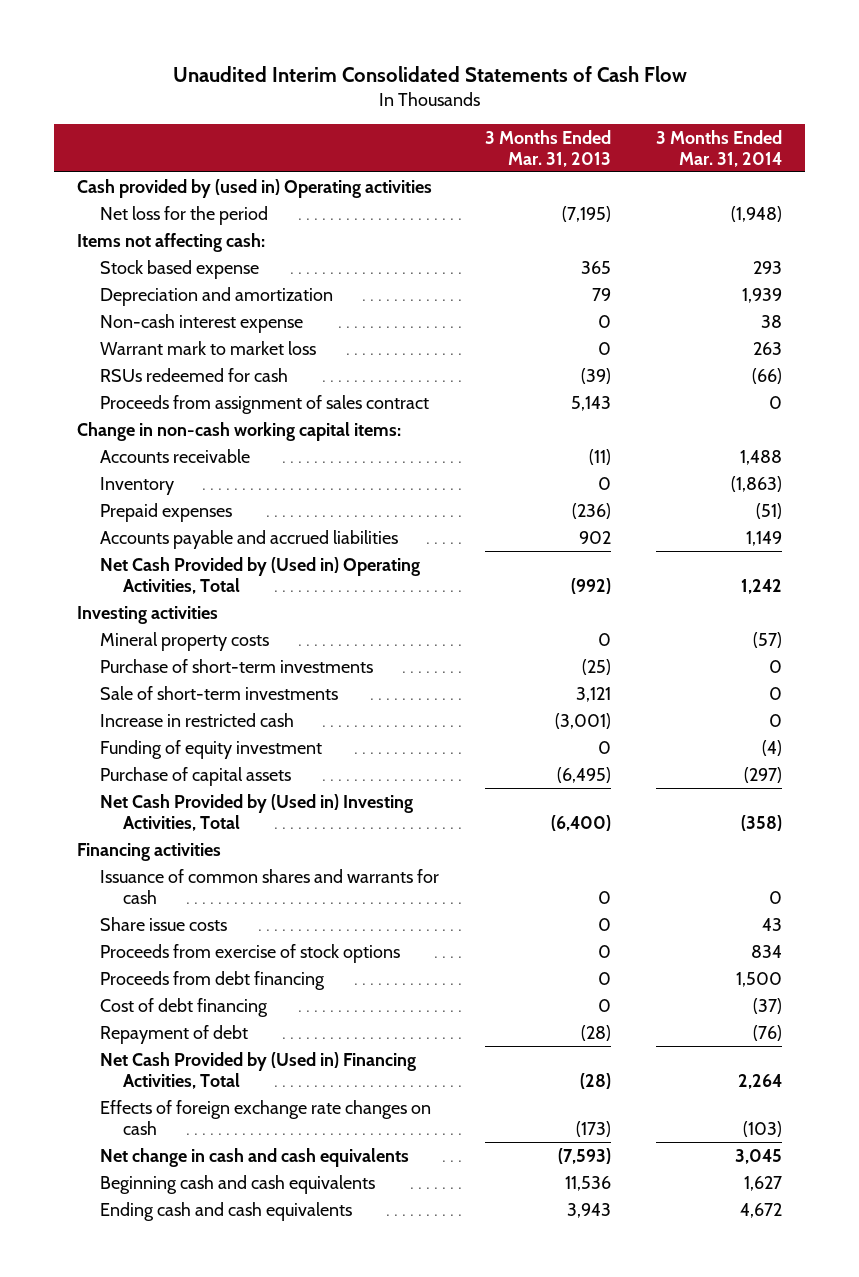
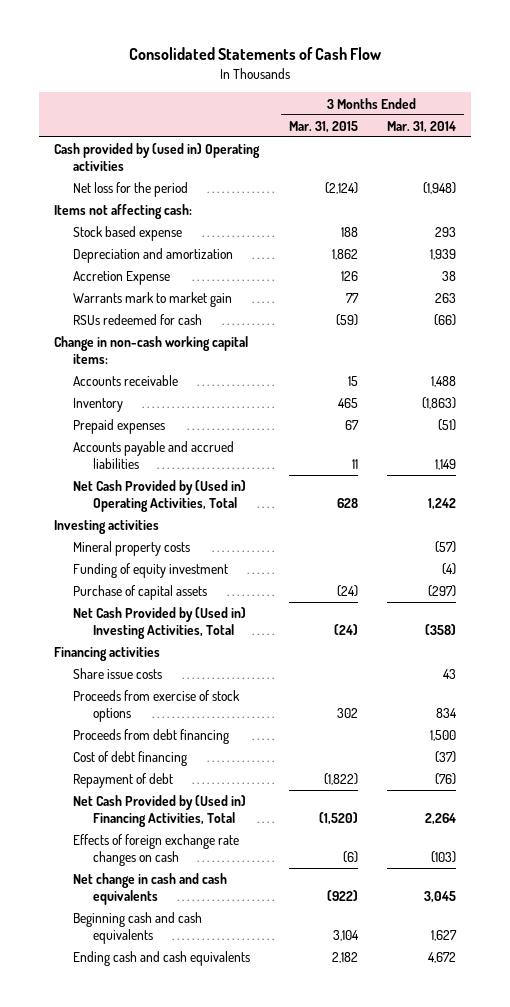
[172,65,687,82] Unaudited Interim Consolidated Statements of Cash Flow -> [129,47,382,61] Consolidated Statements of Cash Flow
[484,129,611,167] 3 Months Ended Mar. 31, 2013 -> none
none -> [288,120,358,133] Mar. 31, 2015
[100,313,304,333] Non-cash interest expense -> none
none -> [73,271,171,286] Accretion Expense
[100,340,317,355] Warrant mark to market loss -> [73,292,233,308] Warrants mark to market gain
[100,394,430,414] Proceeds from assignment of sales contract -> none
[100,658,374,673] Purchase of short-term investments -> none
[100,685,339,700] Sale of short-term investments -> none
[100,712,295,727] Increase in restricted cash -> none
[100,868,440,904] Issuance of common shares and warrants for cash -> none

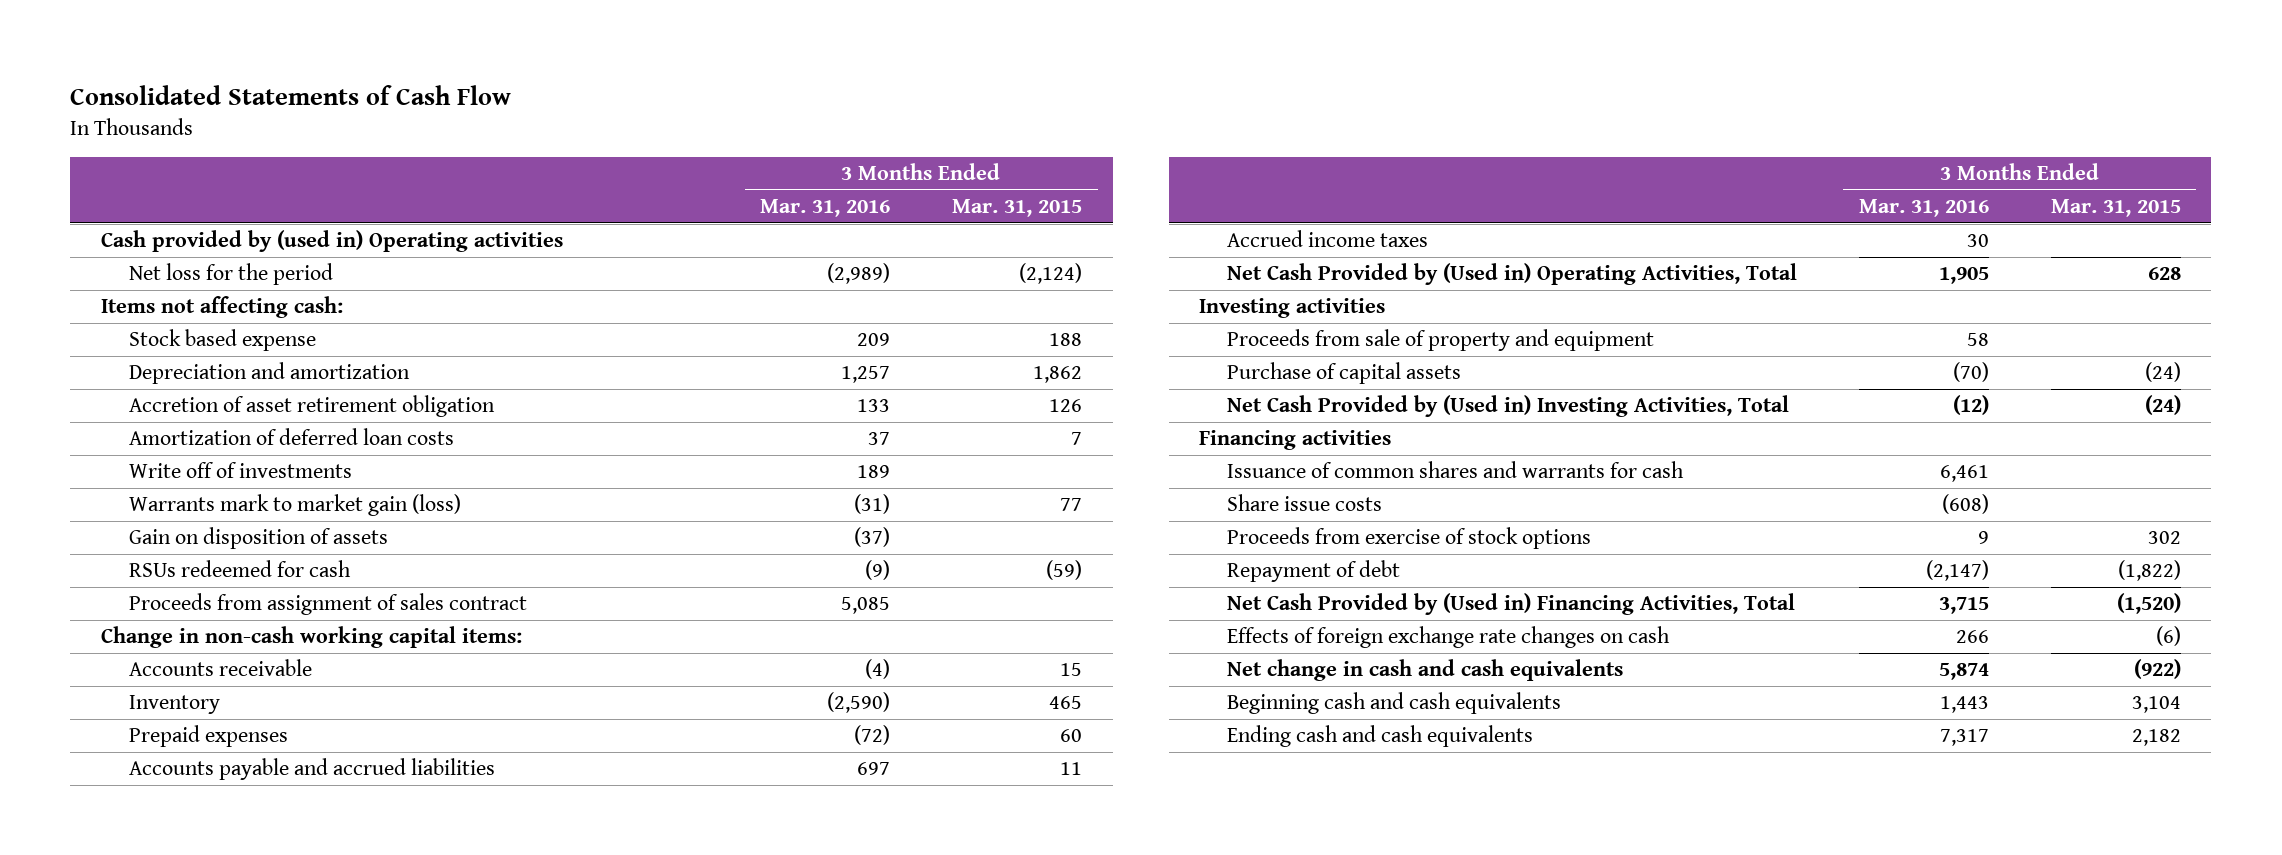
[387,120,457,133] Mar. 31, 2014 -> none
none -> [760,199,891,218] Mar. 31, 2016
[73,271,171,286] Accretion Expense -> [128,395,495,418] Accretion of asset retirement obligation
none -> [128,428,454,446] Amortization of deferred loan costs
none -> [128,462,352,479] Write off of investments
[73,292,233,308] Warrants mark to market gain -> [128,494,461,517] Warrants mark to market gain (loss)
none -> [128,527,388,550] Gain on disposition of assets
none -> [128,593,527,616] Proceeds from assignment of sales contract
[344,420,359,431] 67 -> [1060,729,1083,743] 60
none -> [1226,230,1428,248] Accrued income taxes
[73,541,191,557] Mineral property costs -> none
[73,563,229,579] Funding of equity investment -> none
none -> [1226,329,1654,352] Proceeds from sale of property and equipment
none -> [1226,461,1684,479] Issuance of common shares and warrants for cash
[73,729,230,745] Proceeds from debt financing -> none
[73,751,188,767] Cost of debt financing -> none

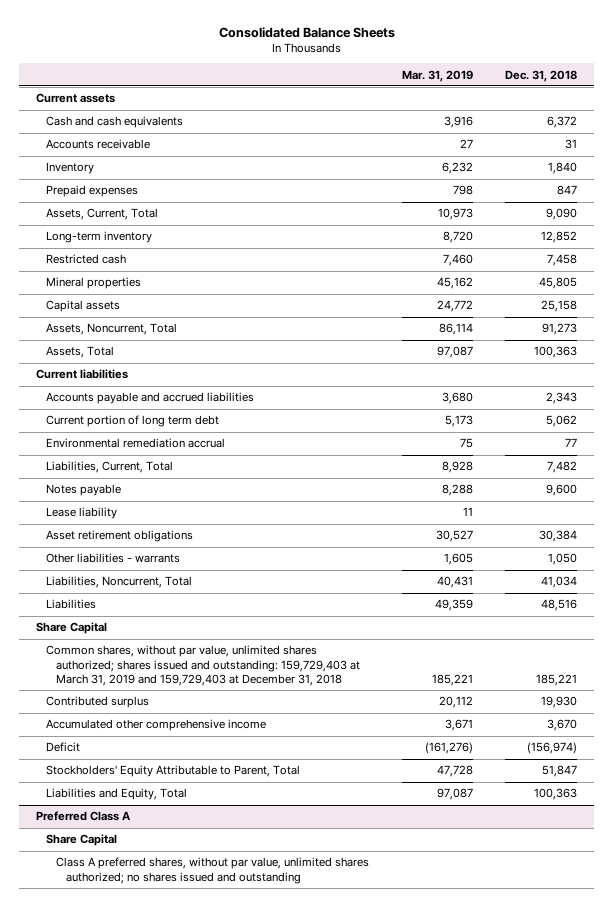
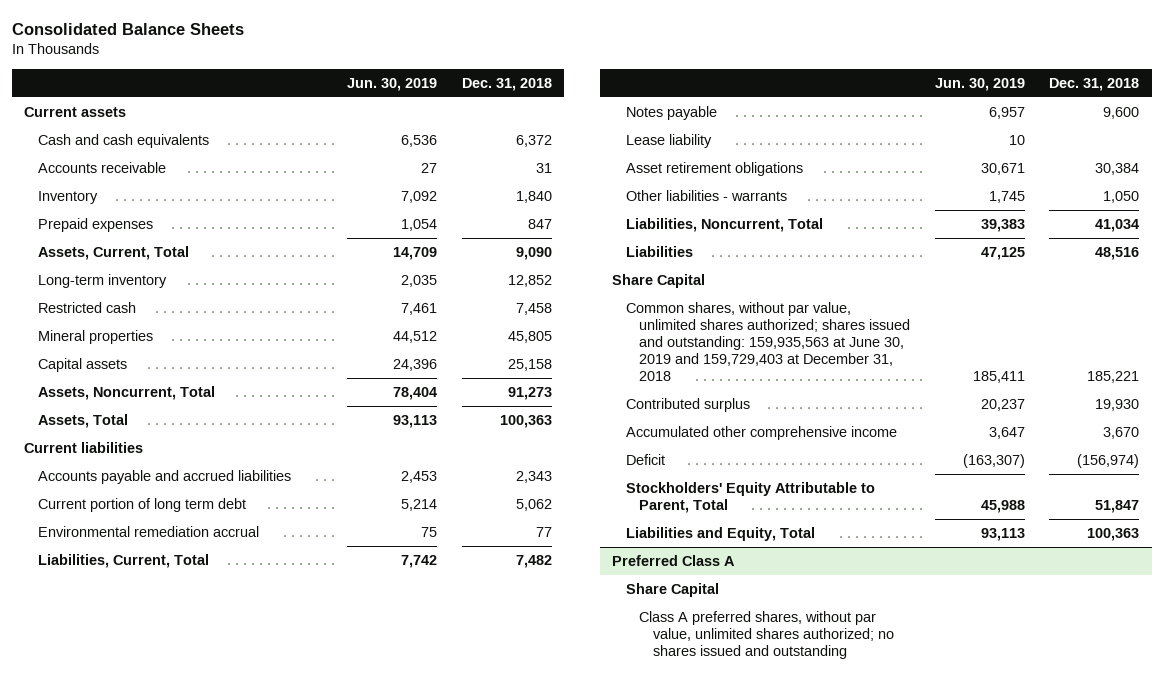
[401,69,473,82] Mar. 31, 2019 -> none
none -> [347,77,438,91] Jun. 30, 2019
[45,645,360,686] Common shares, without par value, unlimited shares authorized; shares issued and outstanding: 159,729,403 at March 31, 2019 and 159,729,403 at December 31, 2018 -> [625,302,911,382] Common shares, without par value, unlimited shares authorized; shares issued and outstanding: 159,935,563 at June 30, 2019 and 159,729,403 at December 31, 2018

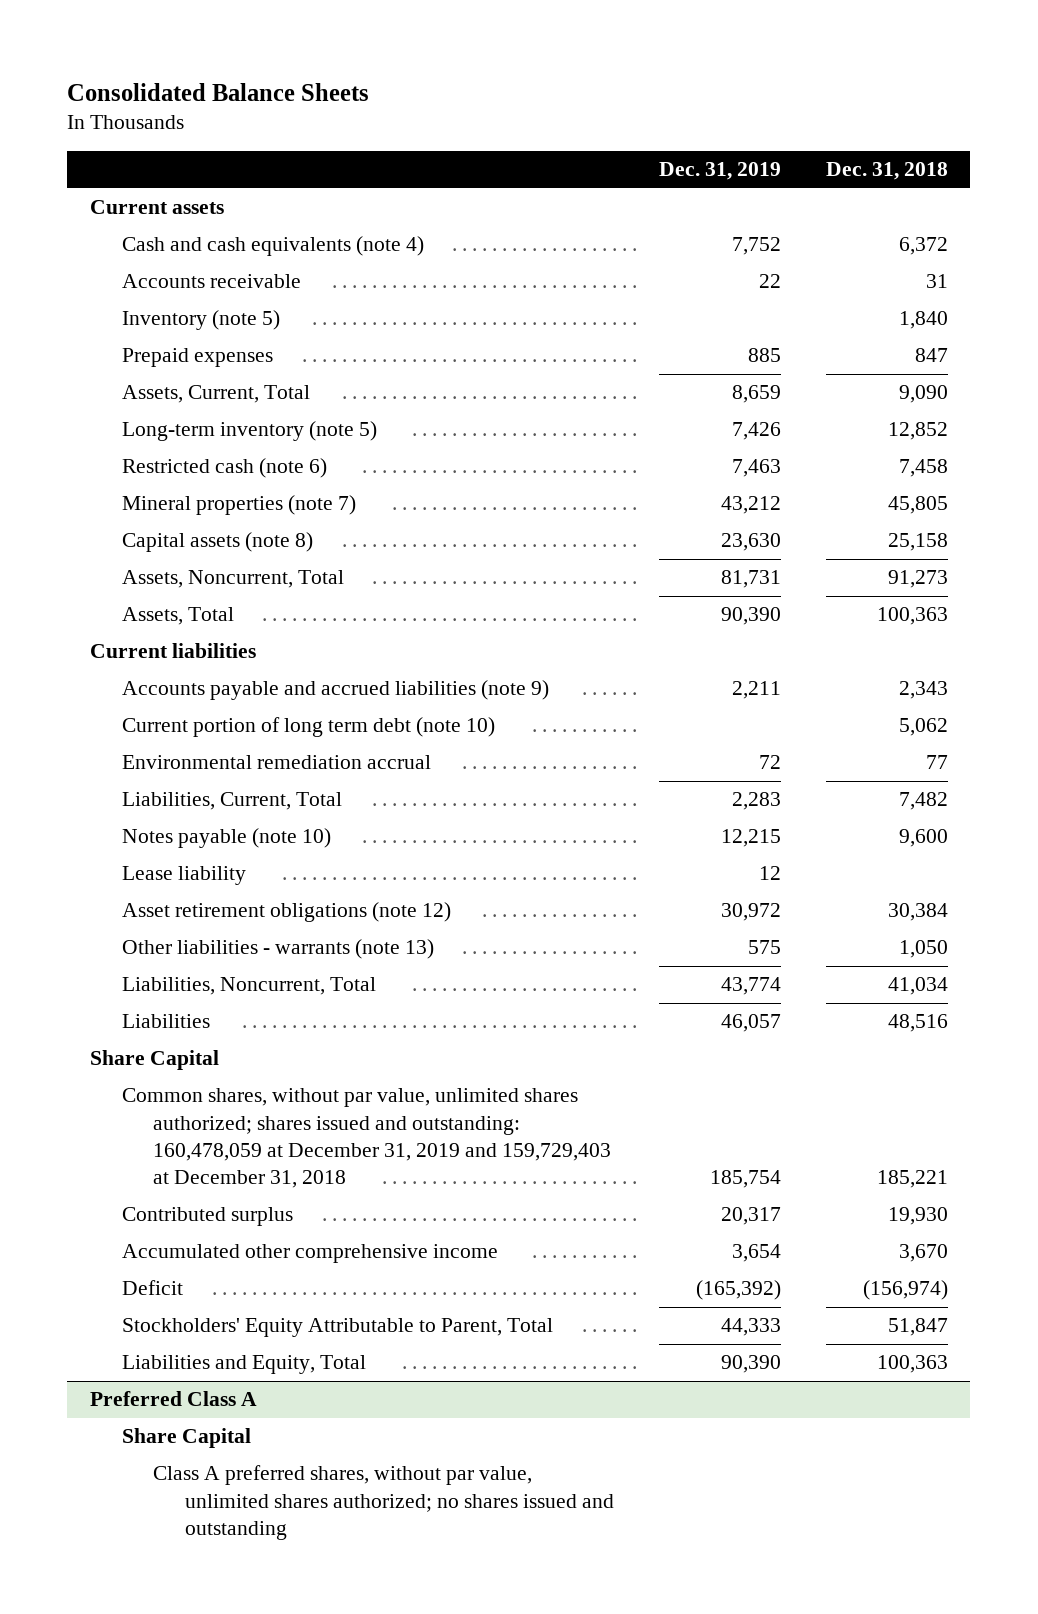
[347,77,438,91] Jun. 30, 2019 -> none
none -> [659,162,782,181] Dec. 31, 2019
[37,134,209,149] Cash and cash equivalents -> [121,236,424,257] Cash and cash equivalents (note 4)
[37,191,98,205] Inventory -> [121,310,280,331] Inventory (note 5)
[37,274,167,289] Long-term inventory -> [121,421,377,442] Long-term inventory (note 5)
[37,302,136,314] Restricted cash -> [121,458,327,479] Restricted cash (note 6)
[37,330,153,345] Mineral properties -> [121,495,356,516] Mineral properties (note 7)
[37,358,127,373] Capital assets -> [121,532,313,553] Capital assets (note 8)
[37,470,291,485] Accounts payable and accrued liabilities -> [121,680,549,701] Accounts payable and accrued liabilities (note 9)
[37,498,246,513] Current portion of long term debt -> [121,717,495,738] Current portion of long term debt (note 10)
[625,106,717,121] Notes payable -> [121,828,331,849] Notes payable (note 10)
[625,162,803,177] Asset retirement obligations -> [121,902,451,923] Asset retirement obligations (note 12)
[625,190,787,202] Other liabilities - warrants -> [121,939,434,960] Other liabilities - warrants (note 13)
[625,302,911,382] Common shares, without par value, unlimited shares authorized; shares issued and outstanding: 159,935,563 at June 30, 2019 and 159,729,403 at December 31, 2018 -> [121,1088,612,1189] Common shares, without par value, unlimited shares authorized; shares issued and outstanding: 160,478,059 at December 31, 2019 and 159,729,403 at December 31, 2018

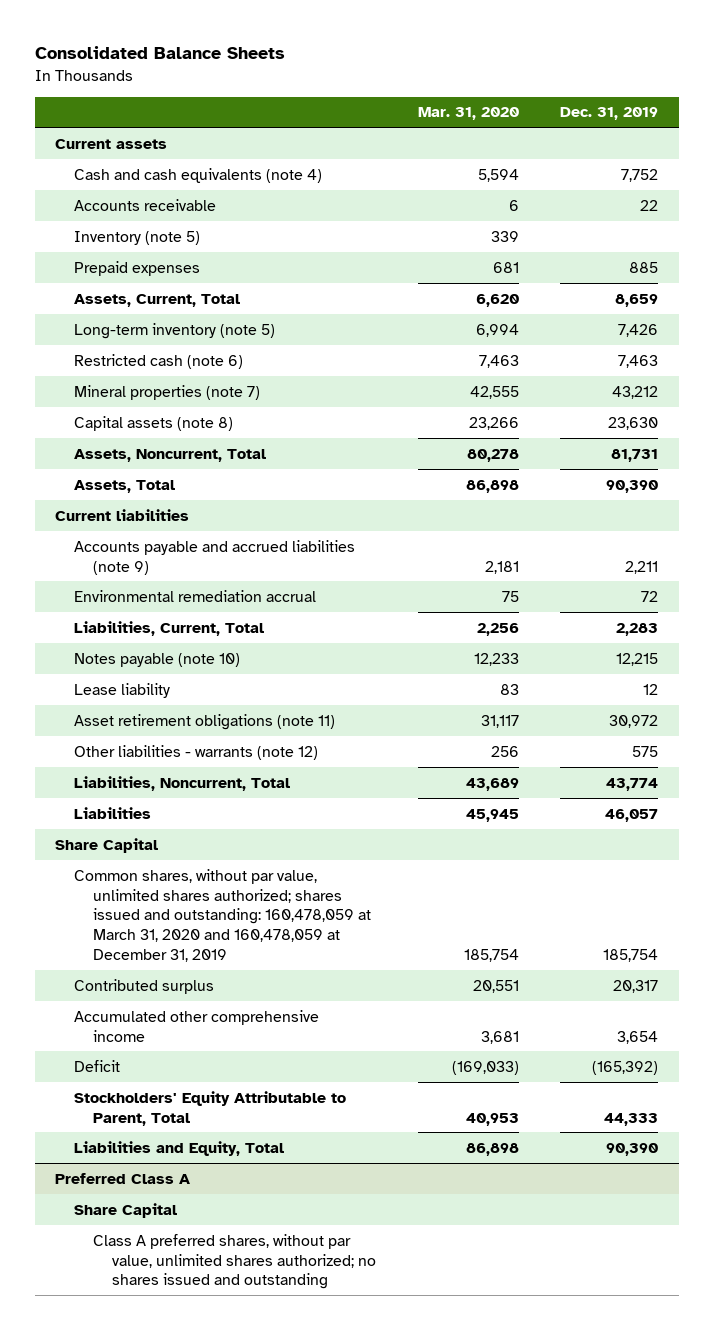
[825,162,948,181] Dec. 31, 2018 -> none
none -> [417,107,519,121] Mar. 31, 2020
[121,717,495,738] Current portion of long term debt (note 10) -> none
[121,902,451,923] Asset retirement obligations (note 12) -> [74,713,336,730] Asset retirement obligations (note 11)
[121,939,434,960] Other liabilities - warrants (note 13) -> [74,744,319,760] Other liabilities - warrants (note 12)
[121,1088,612,1189] Common shares, without par value, unlimited shares authorized; shares issued and outstanding: 160,478,059 at December 31, 2019 and 159,729,403 at December 31, 2018 -> [74,868,372,963] Common shares, without par value, unlimited shares authorized; shares issued and outstanding: 160,478,059 at March 31, 2020 and 160,478,059 at December 31, 2019

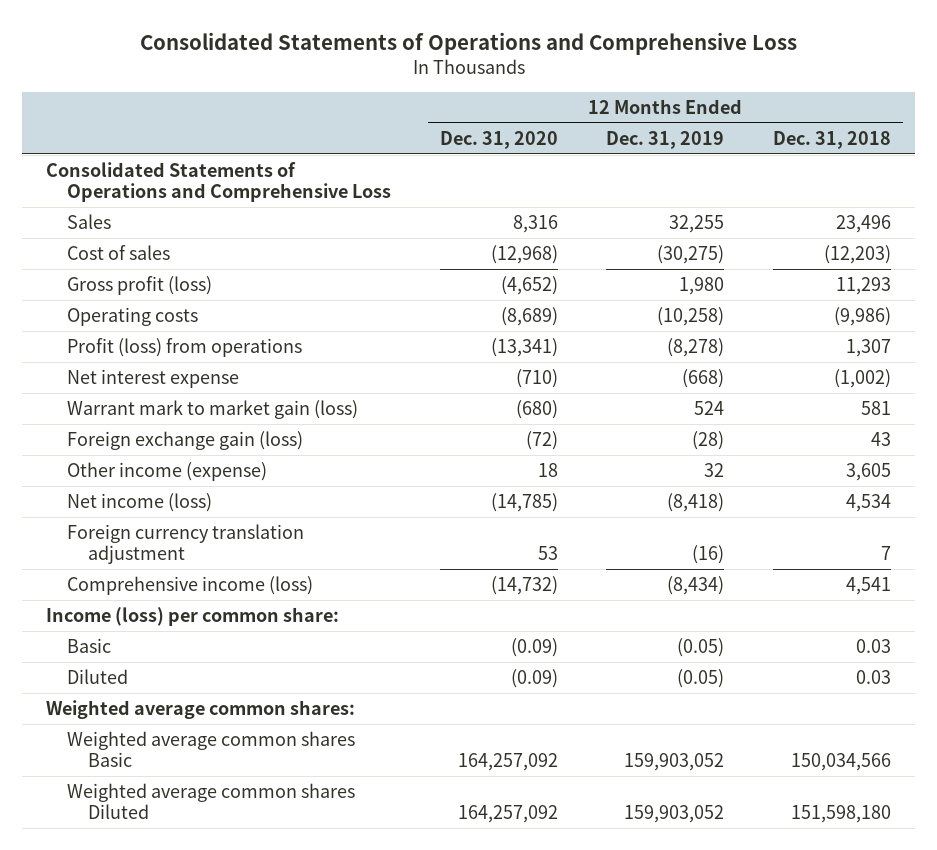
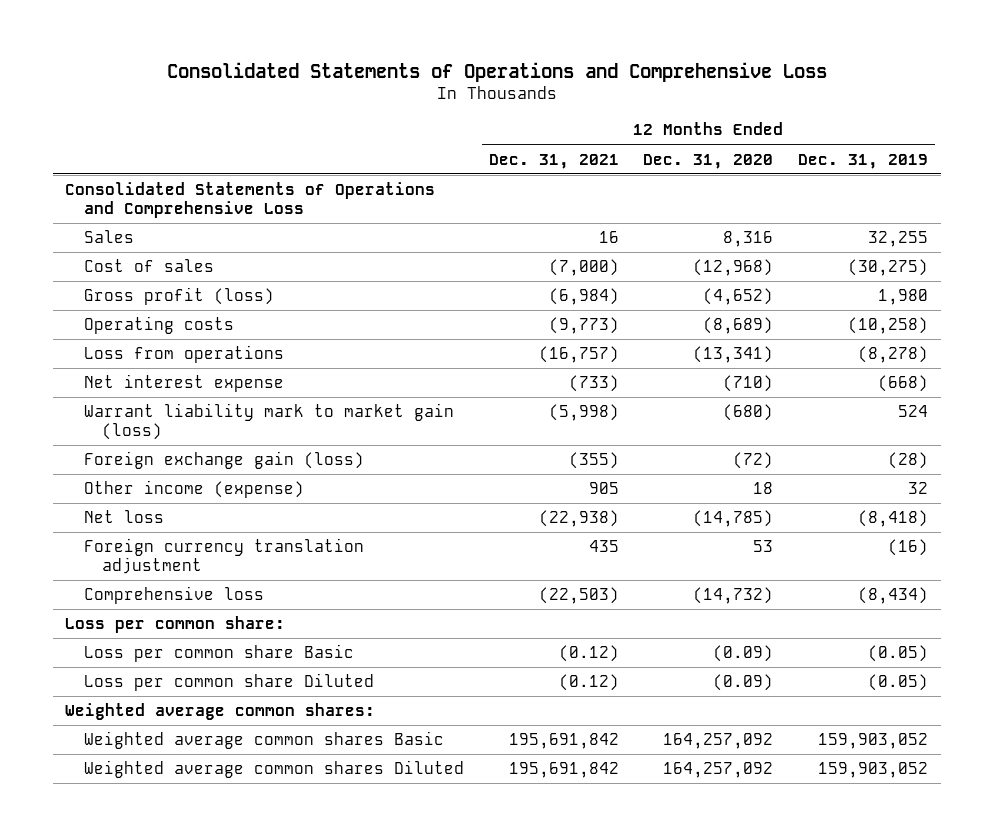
[773,130,892,149] Dec. 31, 2018 -> none
none -> [488,153,619,169] Dec. 31, 2021
[67,338,303,358] Profit (loss) from operations -> [83,345,284,364] Loss from operations
[67,400,359,420] Warrant mark to market gain (loss) -> [83,403,454,441] Warrant liability mark to market gain (loss)
[67,493,213,513] Net income (loss) -> [83,510,164,524] Net loss
[67,576,314,596] Comprehensive income (loss) -> [83,586,264,605] Comprehensive loss
[46,607,340,627] Income (loss) per common share: -> [65,616,286,634] Loss per common share:
[67,638,112,654] Basic -> [83,644,354,663] Loss per common share Basic
[67,669,129,685] Diluted -> [83,673,374,692] Loss per common share Diluted

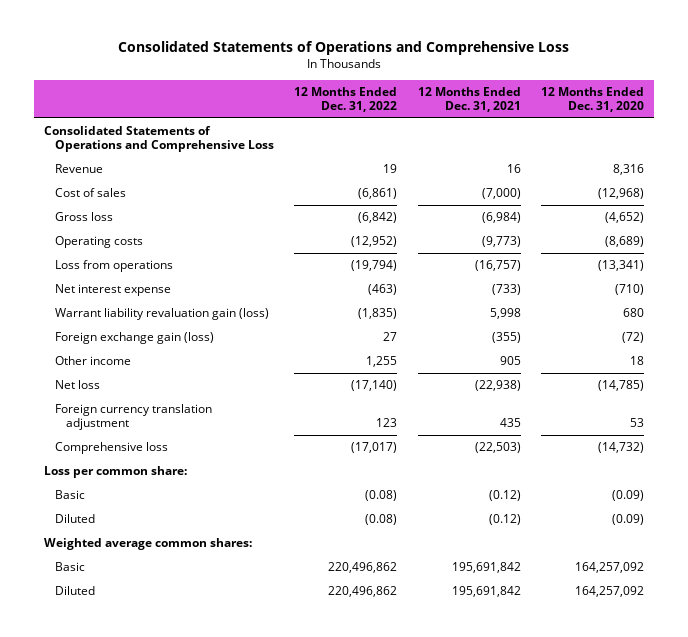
[798,153,929,169] Dec. 31, 2019 -> none
none -> [294,87,398,113] 12 Months Ended Dec. 31, 2022
[83,230,134,244] Sales -> [55,164,104,174] Revenue
[83,287,274,306] Gross profit (loss) -> [55,212,114,222] Gross loss
[83,403,454,441] Warrant liability mark to market gain (loss) -> [55,308,270,321] Warrant liability revaluation gain (loss)
[548,404,619,422] (5,998) -> [489,308,521,320] 5,998
[723,404,774,422] (680) -> [622,308,644,318] 680
[83,480,304,499] Other income (expense) -> [55,356,132,366] Other income
[83,644,354,663] Loss per common share Basic -> [55,490,86,500] Basic
[83,673,374,692] Loss per common share Diluted -> [55,514,96,524] Diluted
[83,731,444,750] Weighted average common shares Basic -> [55,562,86,572] Basic
[83,760,464,779] Weighted average common shares Diluted -> [55,586,96,596] Diluted

